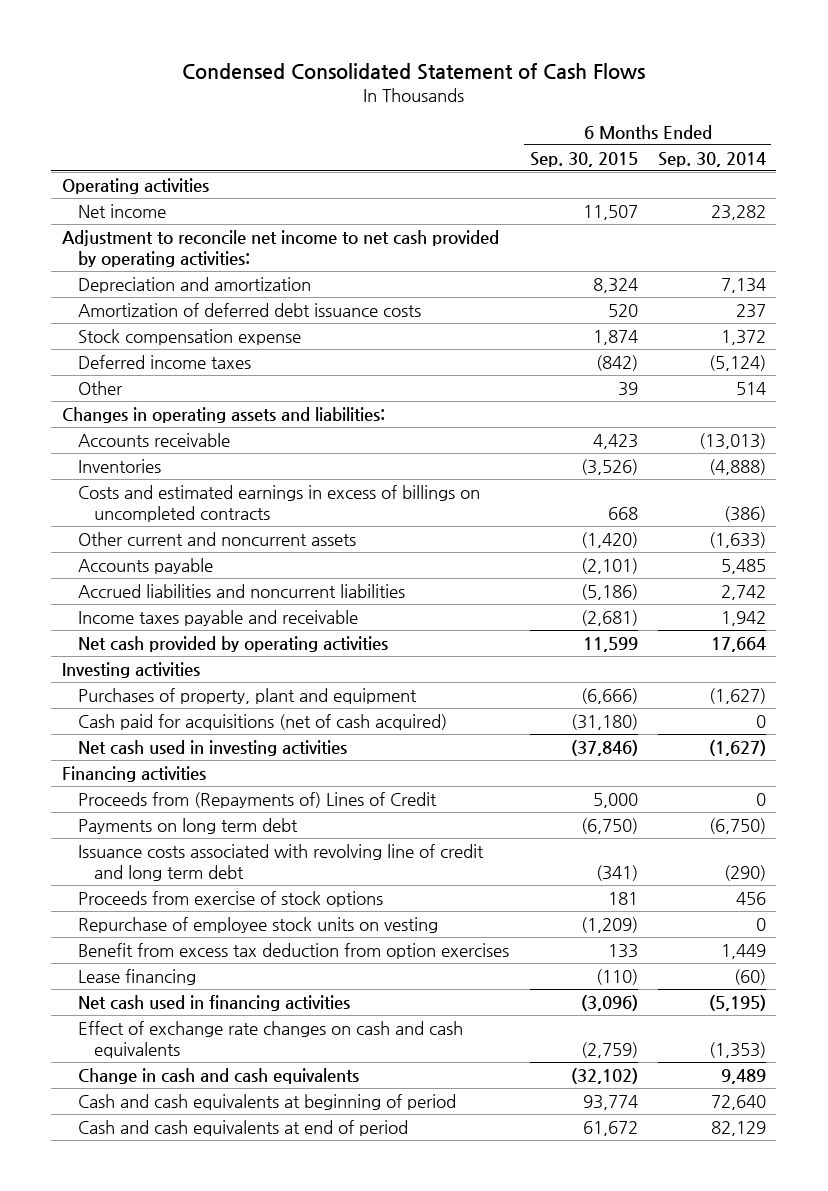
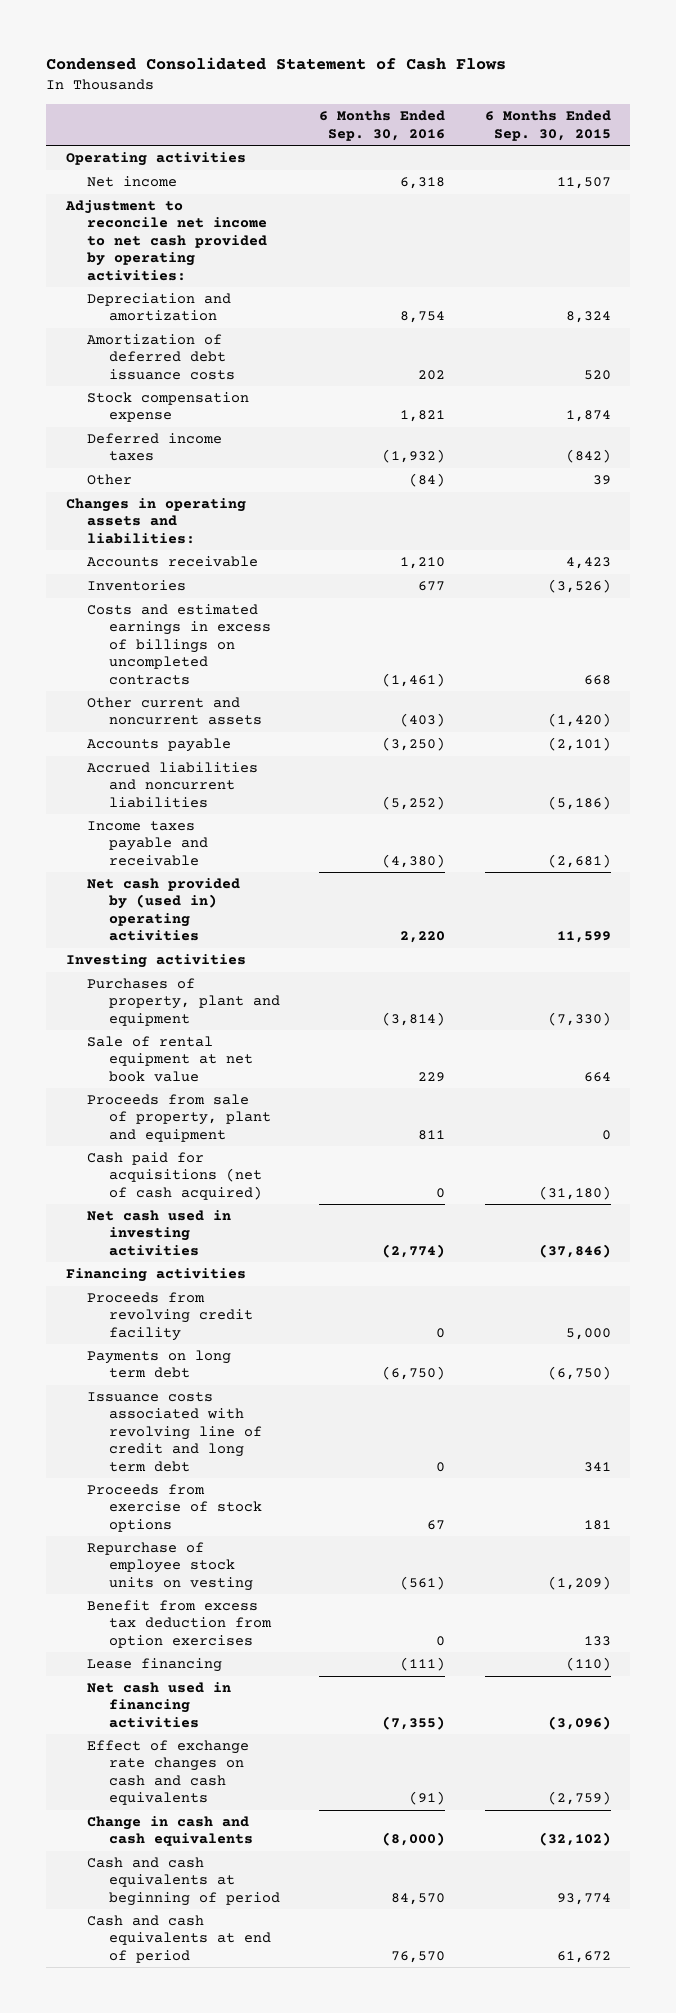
[658,151,767,167] Sep. 30, 2014 -> none
none -> [319,110,446,141] 6 Months Ended Sep. 30, 2016
[77,636,388,653] Net cash provided by operating activities -> [87,878,241,942] Net cash provided by (used in) operating activities
[580,688,638,705] (6,666) -> [547,1011,611,1026] (7,330)
none -> [87,1036,253,1082] Sale of rental equipment at net book value
none -> [87,1094,271,1142] Proceeds from sale of property, plant and equipment
[77,792,437,809] Proceeds from (Repayments of) Lines of Credit -> [87,1292,253,1341] Proceeds from revolving credit facility
[595,865,638,882] (341) -> [583,1461,611,1472] 341

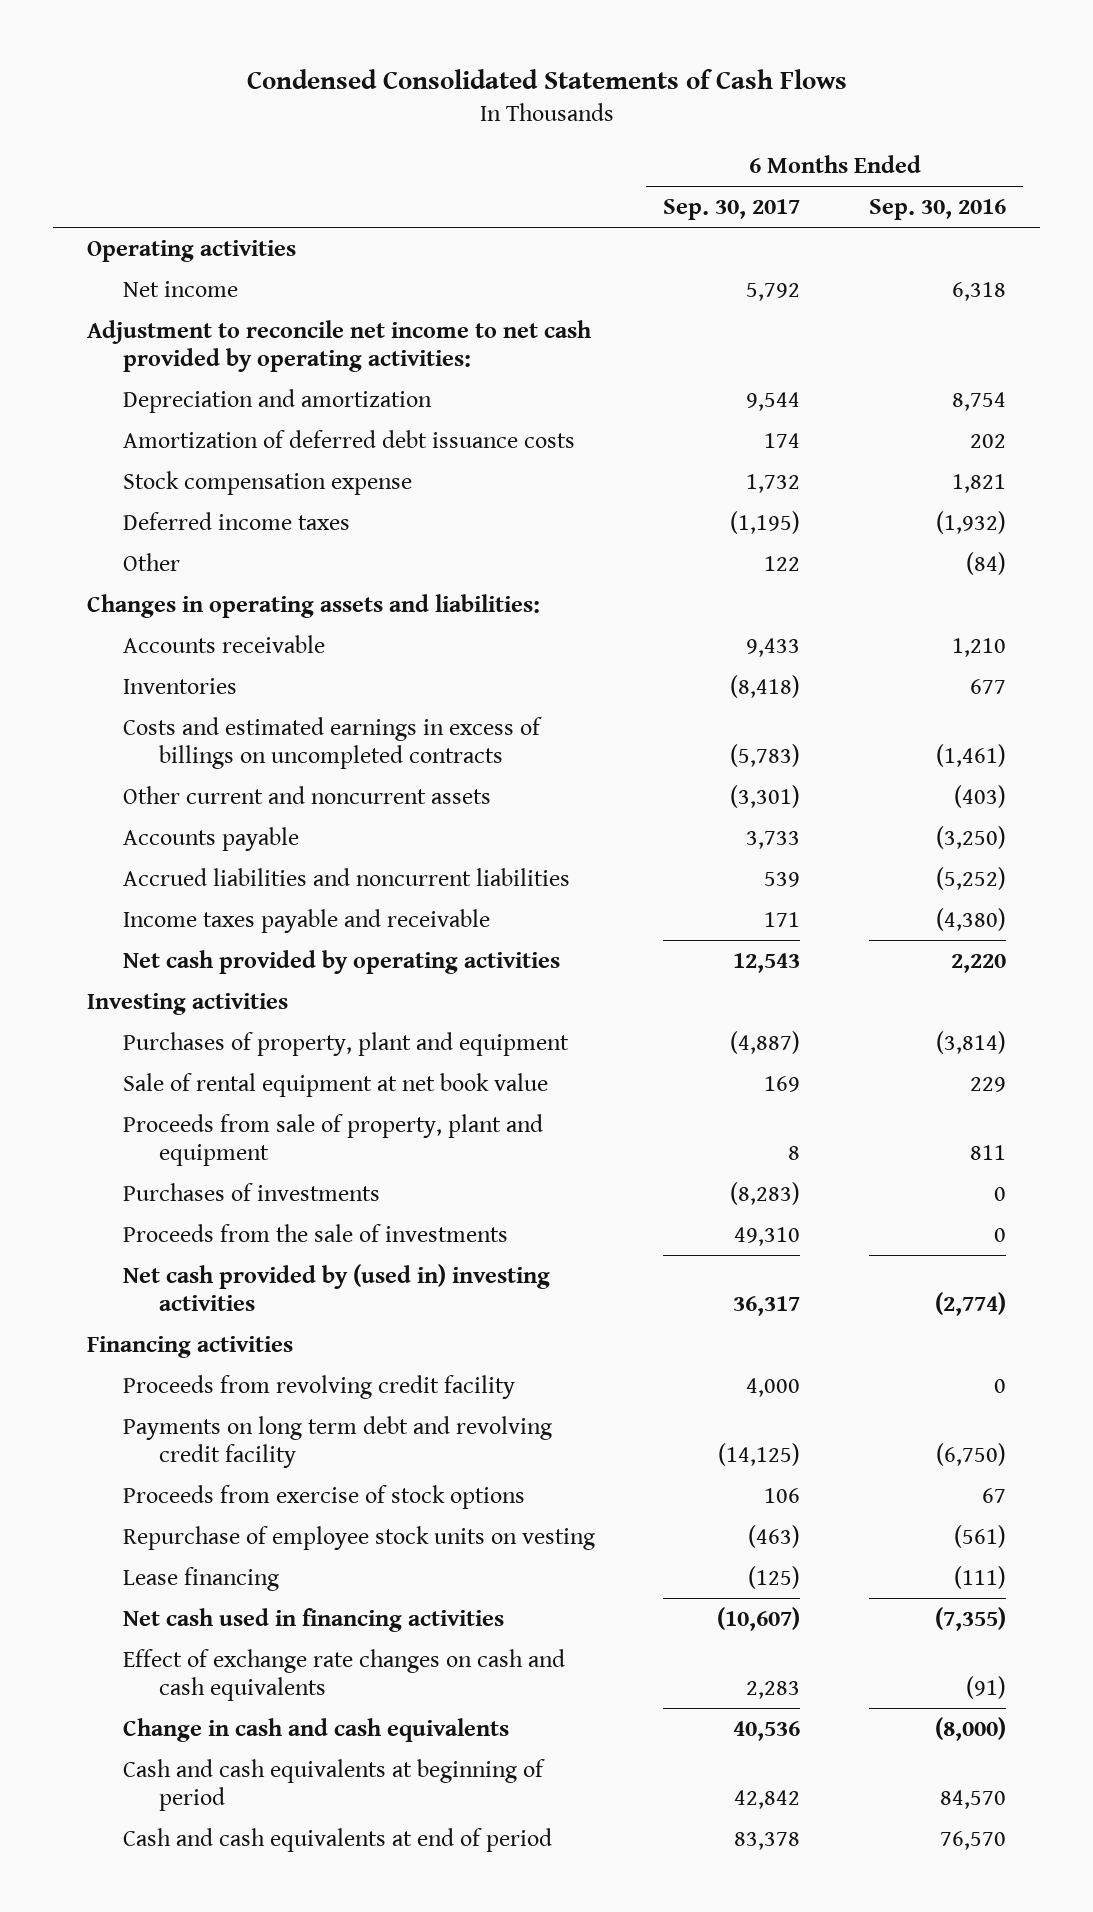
[46,57,507,71] Condensed Consolidated Statement of Cash Flows -> [246,69,847,90] Condensed Consolidated Statements of Cash Flows
[484,110,611,141] 6 Months Ended Sep. 30, 2015 -> none
none -> [663,199,801,221] Sep. 30, 2017
[87,878,241,942] Net cash provided by (used in) operating activities -> [123,949,561,974] Net cash provided by operating activities
[87,1152,262,1200] Cash paid for acquisitions (net of cash acquired) -> none
none -> [123,1182,381,1201] Purchases of investments
none -> [123,1223,509,1242] Proceeds from the sale of investments
[87,1210,232,1256] Net cash used in investing activities -> [123,1263,551,1311] Net cash provided by (used in) investing activities
[87,1392,262,1472] Issuance costs associated with revolving line of credit and long term debt -> none
[87,1350,232,1379] Payments on long term debt -> [123,1415,553,1468] Payments on long term debt and revolving credit facility
[87,1600,272,1648] Benefit from excess tax deduction from option exercises -> none

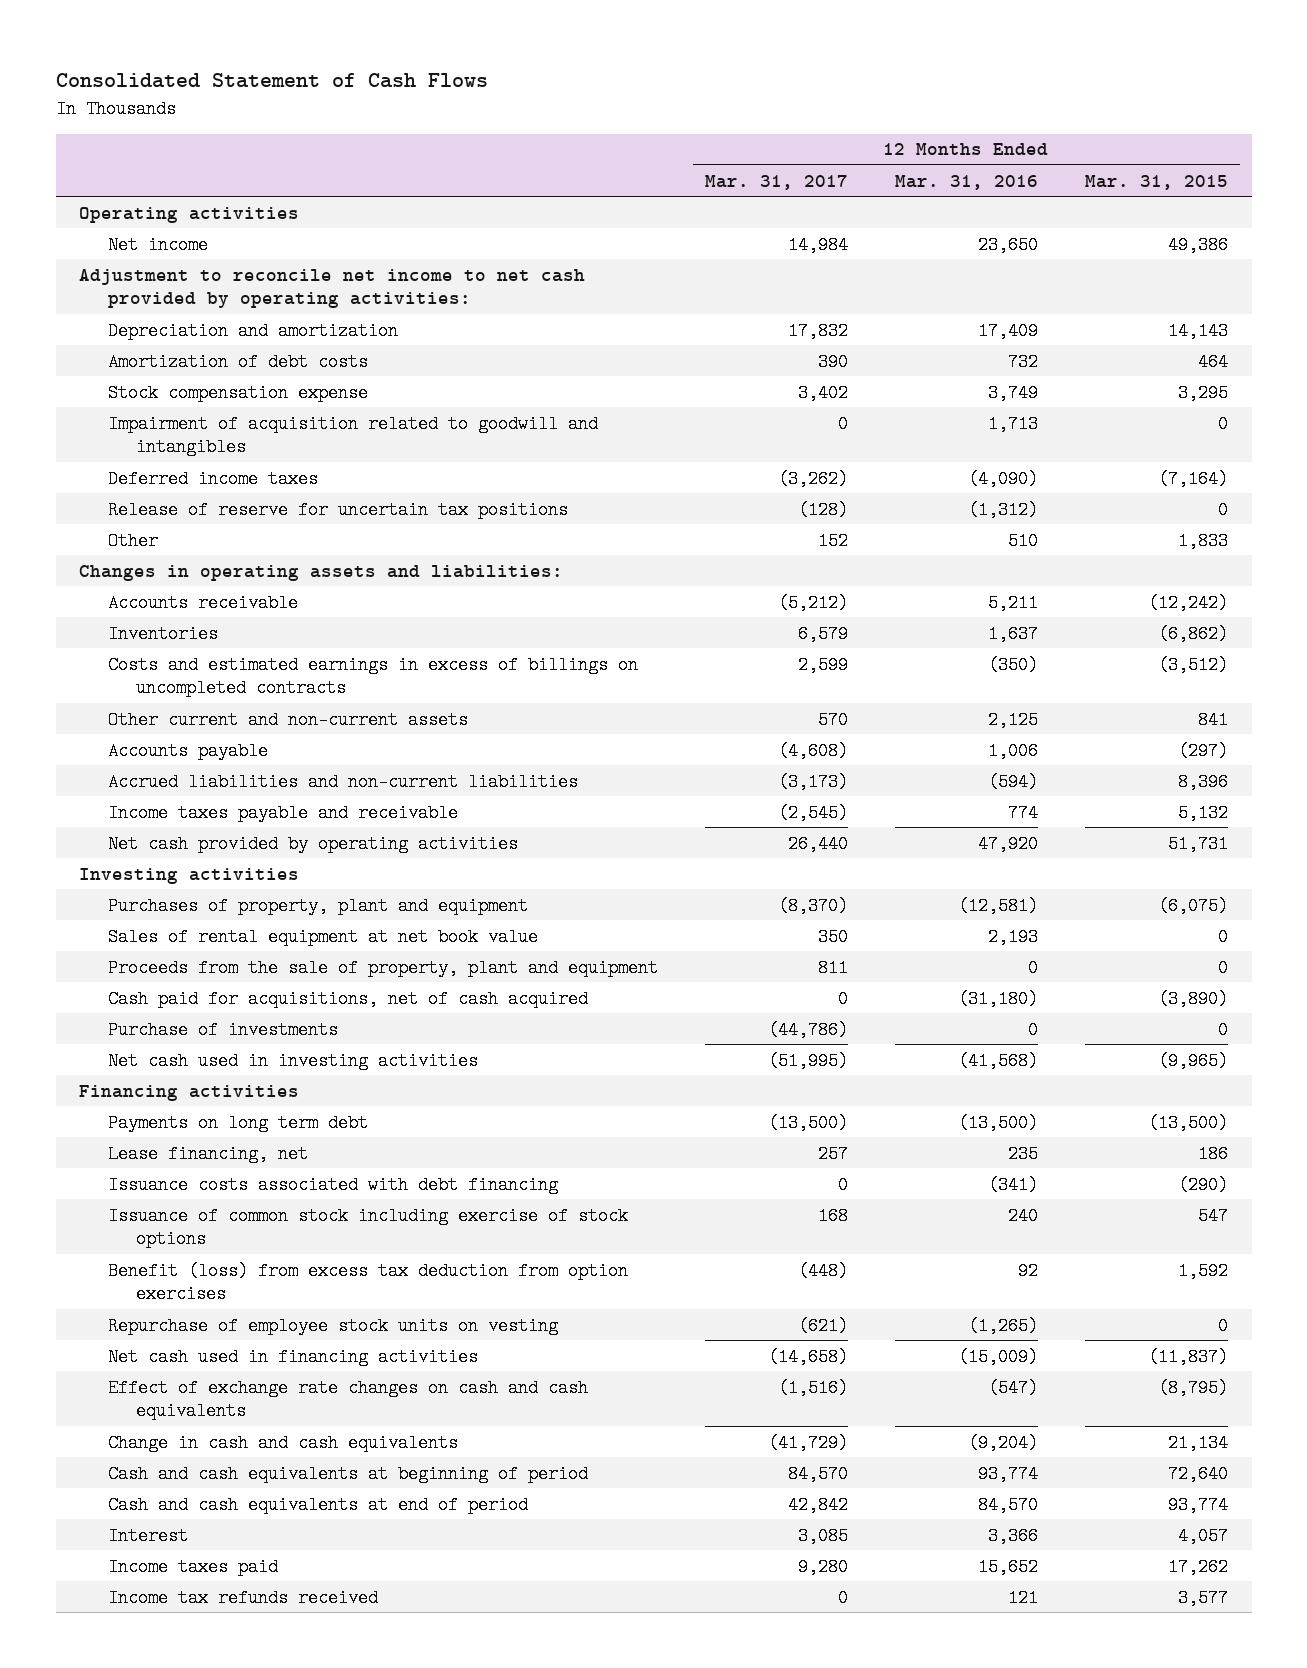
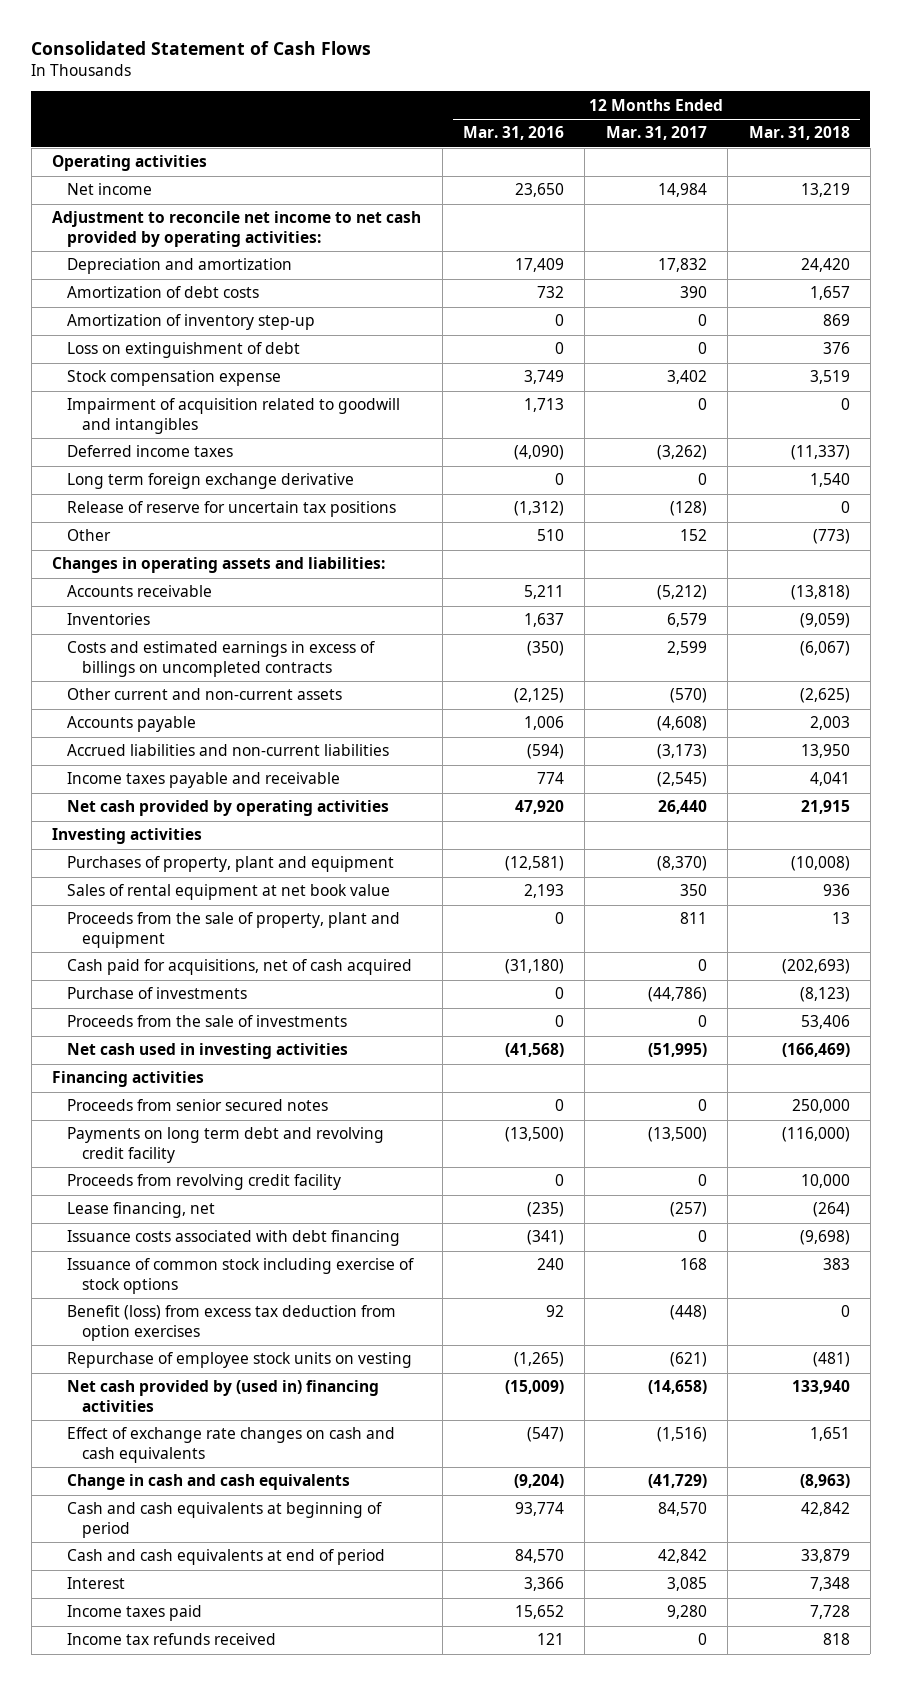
[1085,174,1229,190] Mar. 31, 2015 -> none
none -> [748,126,850,141] Mar. 31, 2018
none -> [66,314,315,331] Amortization of inventory step-up
none -> [66,342,300,359] Loss on extinguishment of debt
none -> [66,473,354,490] Long term foreign exchange derivative
[817,710,848,729] 570 -> [669,688,707,704] (570)
[987,710,1038,729] 2,125 -> [514,688,565,704] (2,125)
none -> [66,1015,347,1028] Proceeds from the sale of investments
none -> [66,1099,328,1112] Proceeds from senior secured notes
[107,1113,368,1132] Payments on long term debt -> [66,1127,384,1163] Payments on long term debt and revolving credit facility
none -> [66,1174,341,1191] Proceeds from revolving credit facility
[817,1144,848,1163] 257 -> [669,1202,707,1218] (257)
[1007,1144,1038,1163] 235 -> [527,1202,565,1218] (235)
[107,1347,478,1366] Net cash used in financing activities -> [66,1380,379,1412] Net cash provided by (used in) financing activities

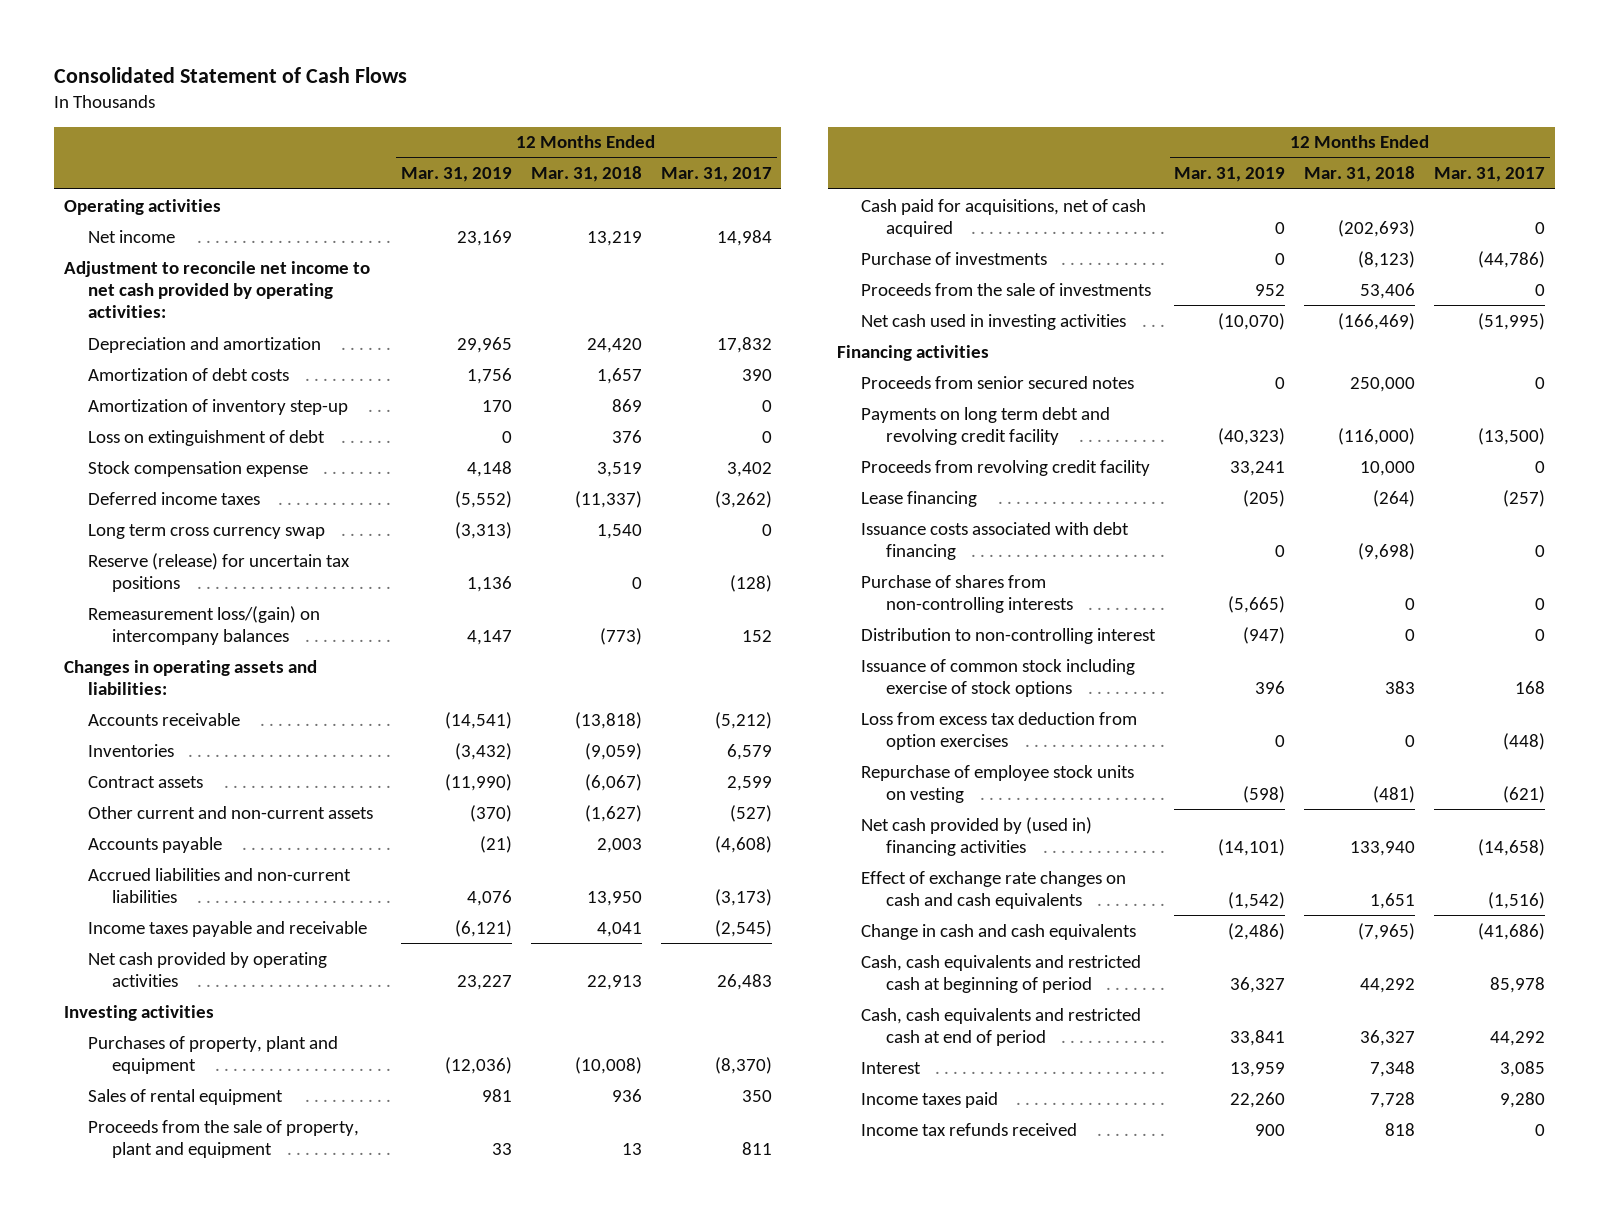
[463,126,565,141] Mar. 31, 2016 -> none
none -> [400,167,512,183] Mar. 31, 2019
[66,398,400,434] Impairment of acquisition related to goodwill and intangibles -> none
[66,473,354,490] Long term foreign exchange derivative -> [88,523,326,539] Long term cross currency swap
[66,501,396,518] Release of reserve for uncertain tax positions -> [88,552,351,592] Reserve (release) for uncertain tax positions
[66,529,111,542] Other -> [88,605,321,645] Remeasurement loss/(gain) on intercompany balances
[66,641,375,677] Costs and estimated earnings in excess of billings on uncompleted contracts -> [88,775,204,788] Contract assets
[669,688,707,704] (570) -> [729,804,772,822] (527)
[799,688,850,704] (2,625) -> [584,804,642,822] (1,627)
[657,800,707,815] 26,440 -> [716,973,772,990] 26,483
[800,800,850,815] 21,915 -> [586,974,642,990] 22,913
[66,884,390,901] Sales of rental equipment at net book value -> [88,1088,284,1105] Sales of rental equipment
[66,1202,215,1219] Lease financing, net -> [861,490,978,507] Lease financing
none -> [861,574,1073,613] Purchase of shares from non-controlling interests
none -> [861,627,1157,644] Distribution to non-controlling interest
[66,1305,396,1341] Benefit (loss) from excess tax deduction from option exercises -> [861,711,1138,750] Loss from excess tax deduction from option exercises
[647,1474,707,1489] (41,729) -> [1478,922,1546,940] (41,686)
[799,1474,850,1489] (8,963) -> [1358,922,1416,940] (7,965)
[66,1502,382,1538] Cash and cash equivalents at beginning of period -> [861,954,1142,993] Cash, cash equivalents and restricted cash at beginning of period
[657,1502,707,1517] 84,570 -> [1490,976,1546,993] 85,978
[800,1502,850,1517] 42,842 -> [1360,977,1416,993] 44,292
[66,1549,385,1566] Cash and cash equivalents at end of period -> [861,1007,1142,1046] Cash, cash equivalents and restricted cash at end of period
[657,1549,707,1564] 42,842 -> [1490,1030,1546,1046] 44,292
[800,1549,850,1564] 33,879 -> [1360,1029,1416,1046] 36,327

